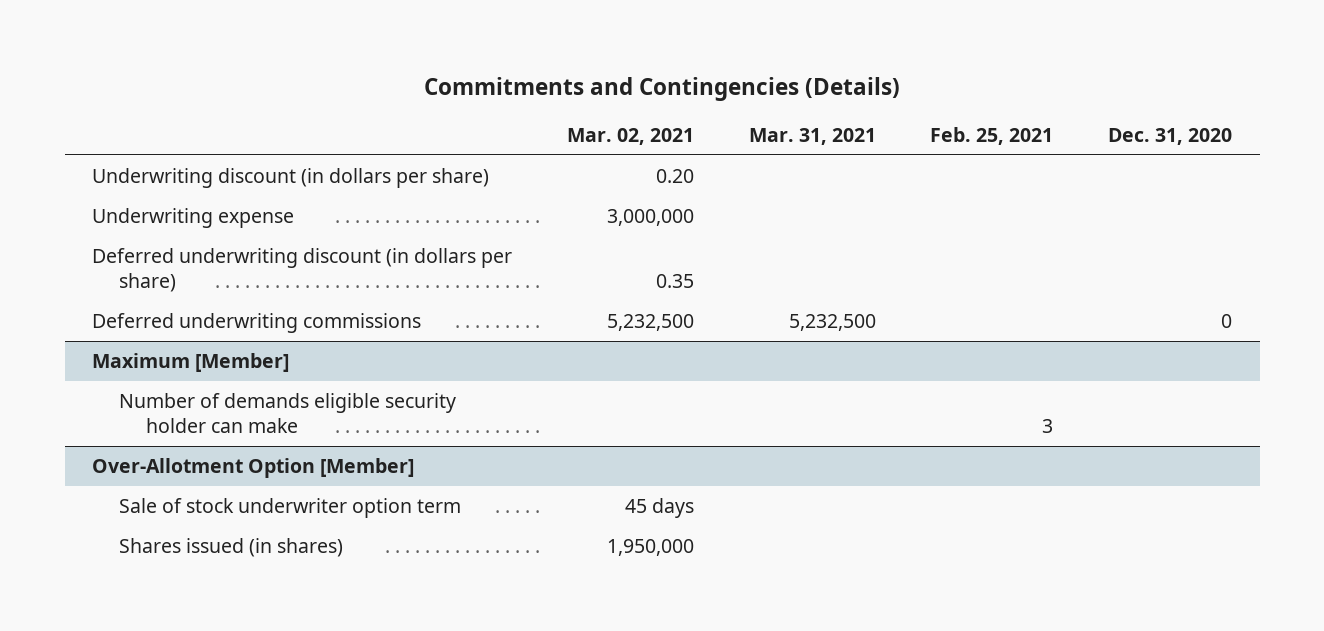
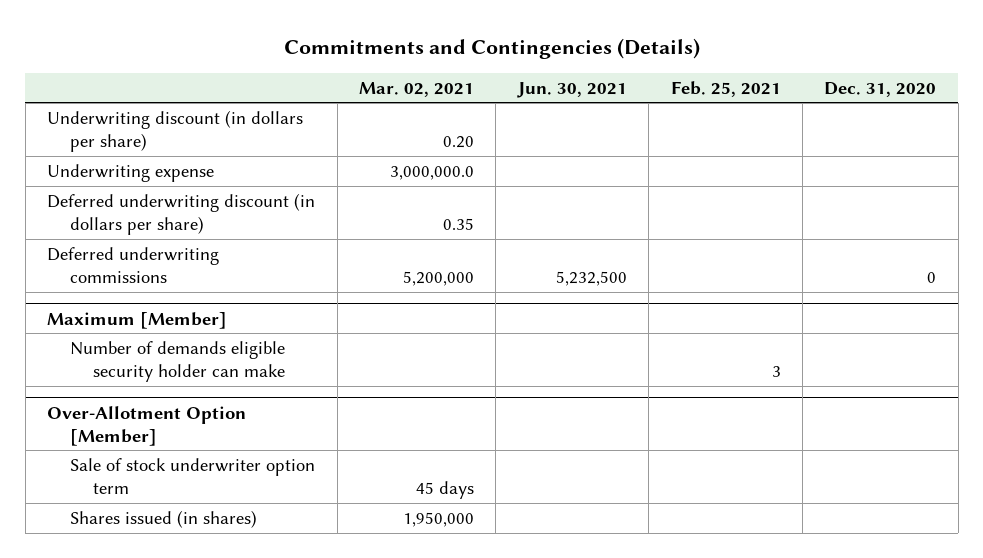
[748,127,876,145] Mar. 31, 2021 -> none
none -> [516,81,627,98] Jun. 30, 2021
[606,208,694,226] 3,000,000 -> [389,165,474,180] 3,000,000.0
[606,313,694,331] 5,232,500 -> [402,271,474,287] 5,200,000

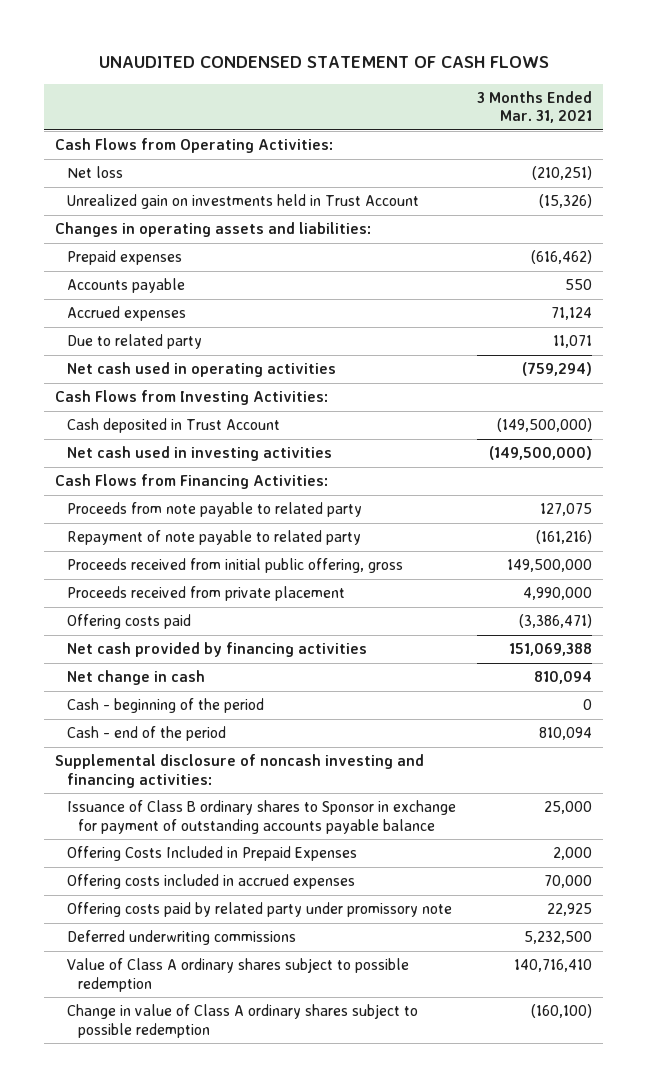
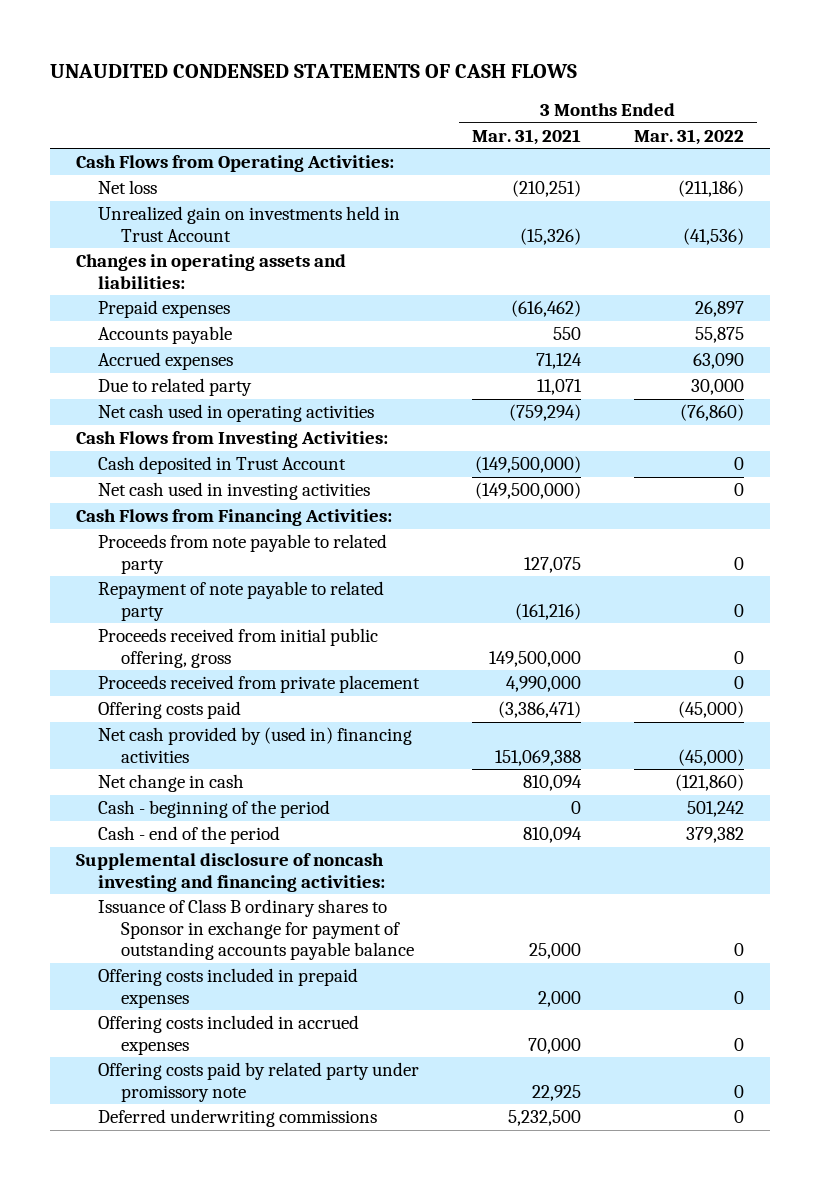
[98,56,549,69] UNAUDITED CONDENSED STATEMENT OF CASH FLOWS -> [49,64,577,79] UNAUDITED CONDENSED STATEMENTS OF CASH FLOWS
none -> [633,128,744,145] Mar. 31, 2022
[66,642,367,658] Net cash provided by financing activities -> [98,727,413,763] Net cash provided by (used in) financing activities
[66,846,357,862] Offering Costs Included in Prepaid Expenses -> [98,968,359,1008] Offering costs included in prepaid expenses
[66,958,409,992] Value of Class A ordinary shares subject to possible redemption -> none
[66,1004,418,1038] Change in value of Class A ordinary shares subject to possible redemption -> none

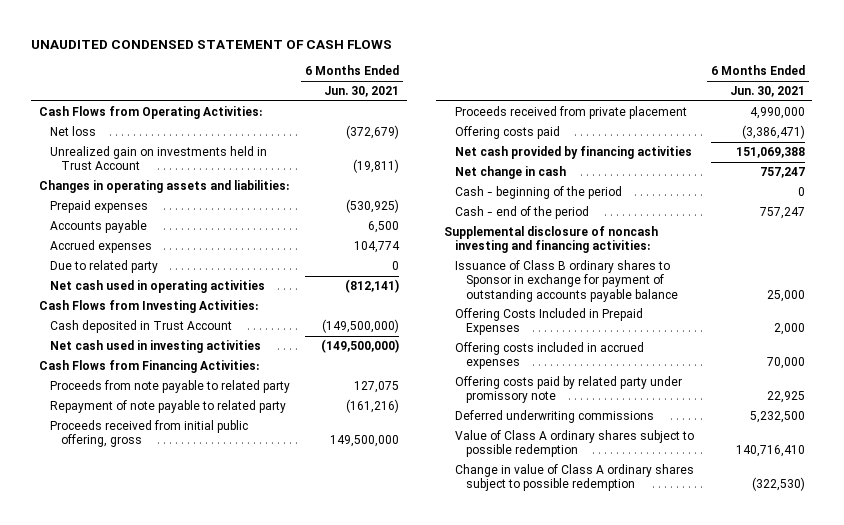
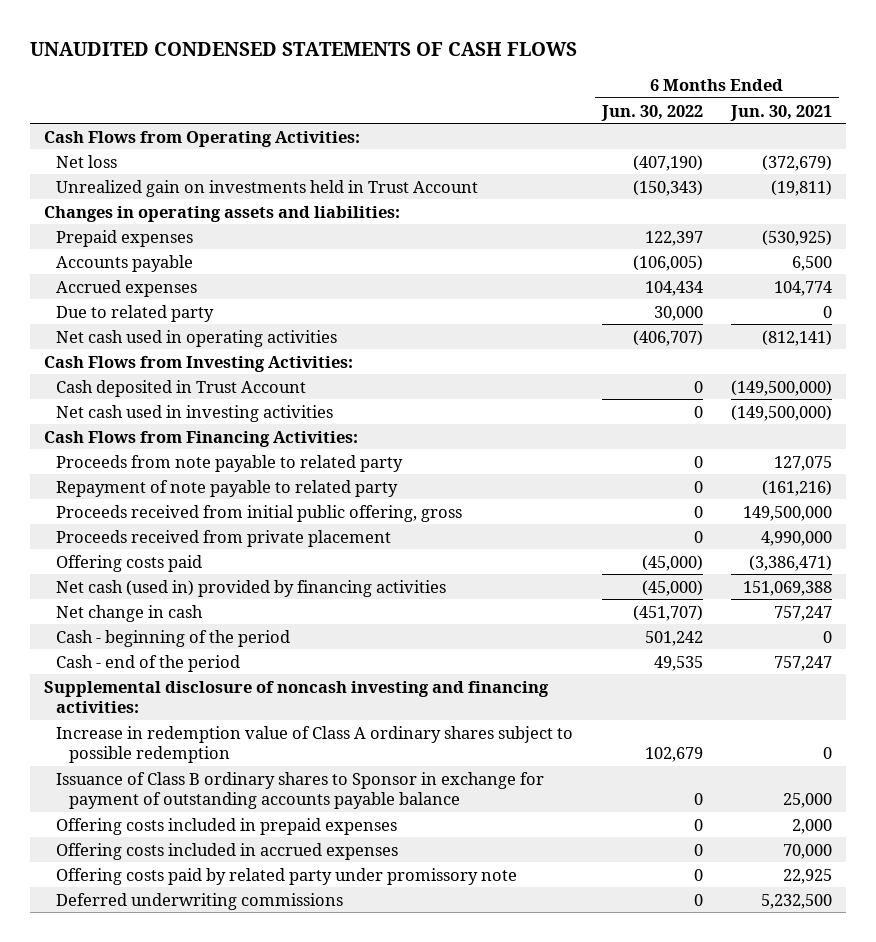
[31,40,393,50] UNAUDITED CONDENSED STATEMENT OF CASH FLOWS -> [30,41,578,56] UNAUDITED CONDENSED STATEMENTS OF CASH FLOWS
none -> [600,104,703,121] Jun. 30, 2022
[455,146,693,160] Net cash provided by financing activities -> [56,579,447,597] Net cash (used in) provided by financing activities
none -> [56,725,574,764] Increase in redemption value of Class A ordinary shares subject to possible redemption
[455,308,644,336] Offering Costs Included in Prepaid Expenses -> [56,817,398,835] Offering costs included in prepaid expenses
[455,430,695,458] Value of Class A ordinary shares subject to possible redemption -> none
[455,464,695,492] Change in value of Class A ordinary shares subject to possible redemption -> none

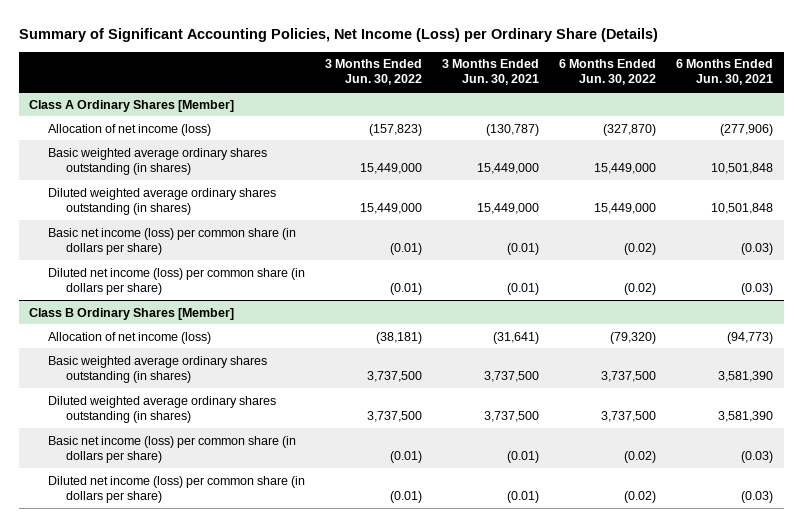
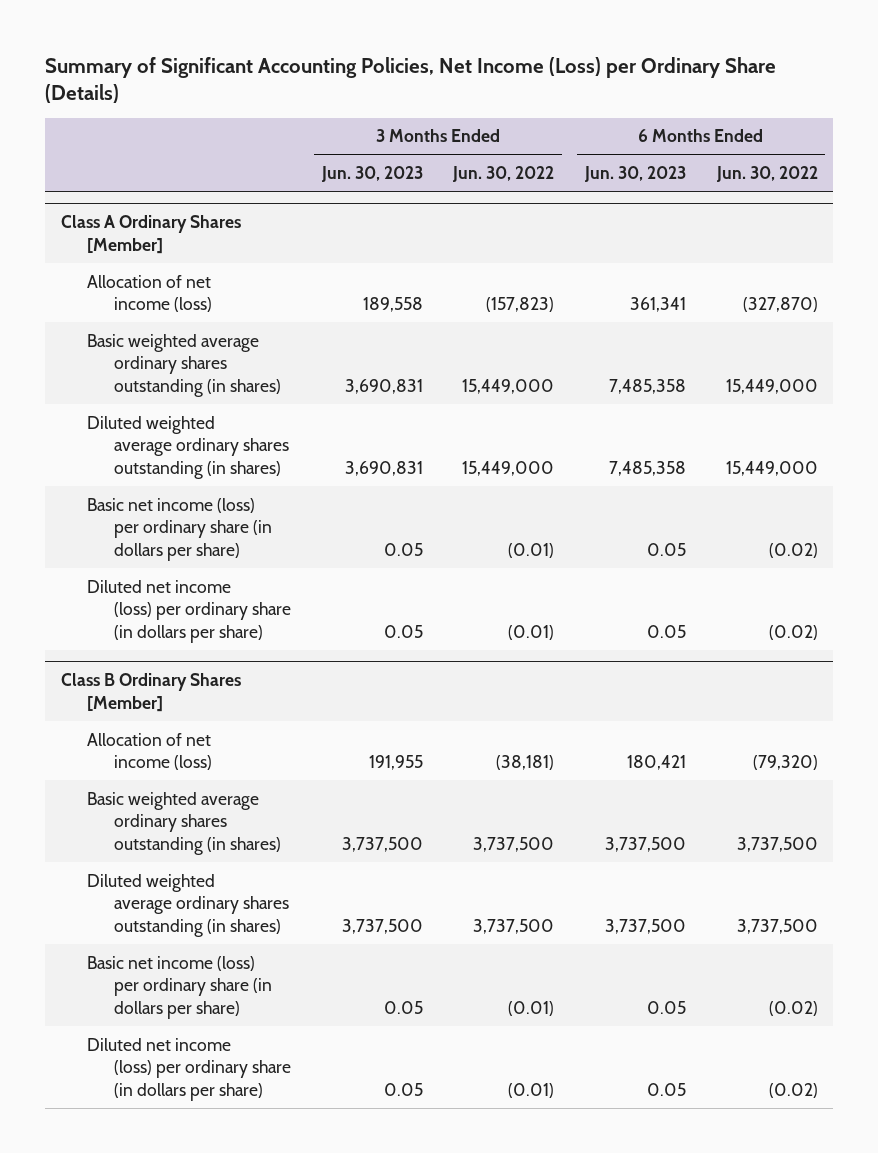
[441,59,539,86] 3 Months Ended Jun. 30, 2021 -> none
[676,59,774,86] 6 Months Ended Jun. 30, 2021 -> none
none -> [320,166,423,183] Jun. 30, 2023
none -> [584,166,687,183] Jun. 30, 2023
[47,227,296,255] Basic net income (loss) per common share (in dollars per share) -> [87,497,273,562] Basic net income (loss) per ordinary share (in dollars per share)
[47,267,305,295] Diluted net income (loss) per common share (in dollars per share) -> [87,579,292,644] Diluted net income (loss) per ordinary share (in dollars per share)
[47,435,296,463] Basic net income (loss) per common share (in dollars per share) -> [87,955,273,1020] Basic net income (loss) per ordinary share (in dollars per share)
[47,475,305,503] Diluted net income (loss) per common share (in dollars per share) -> [87,1037,292,1102] Diluted net income (loss) per ordinary share (in dollars per share)

